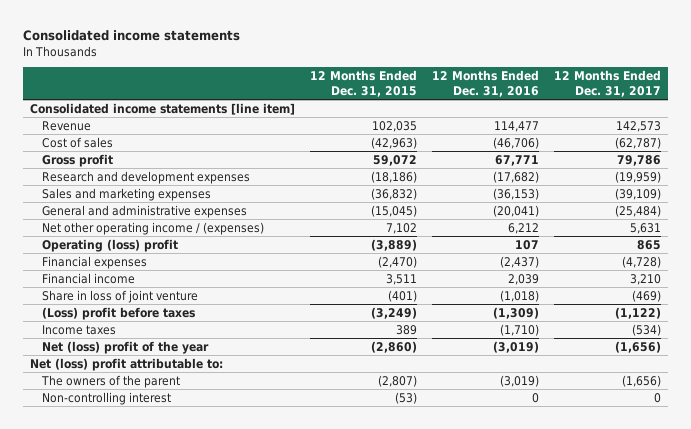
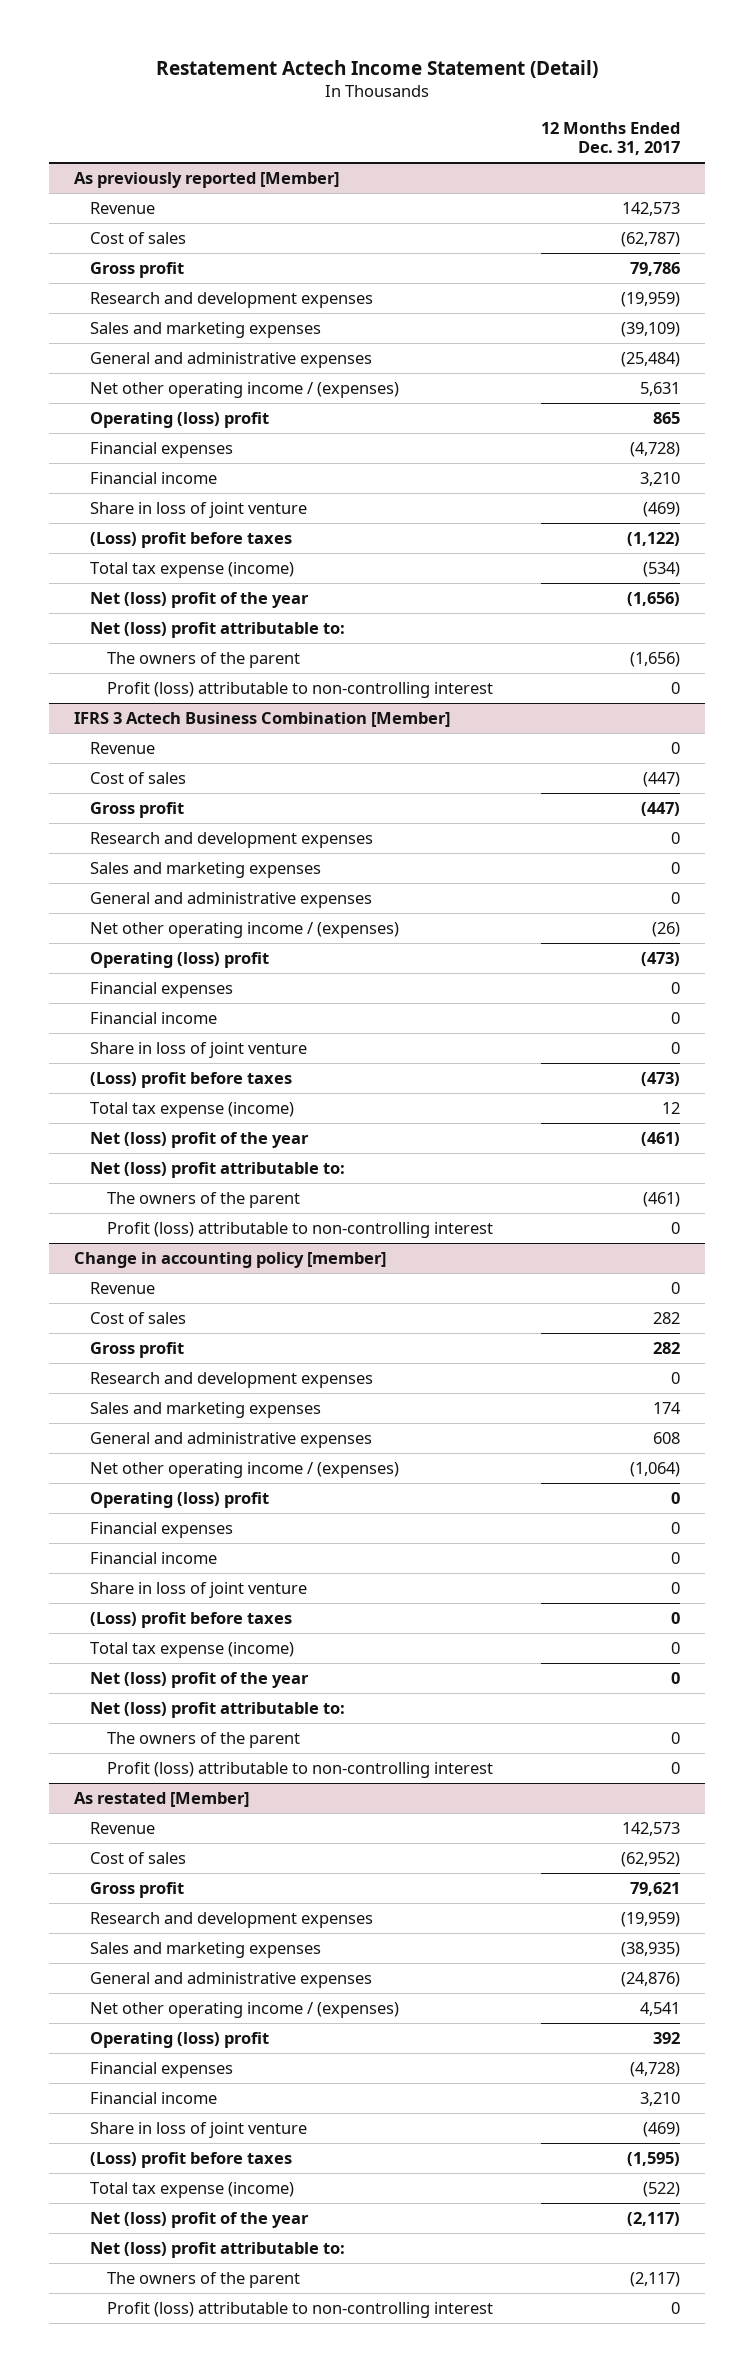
[22,30,240,42] Consolidated income statements -> [156,59,599,78] Restatement Actech Income Statement (Detail)
[309,70,417,97] 12 Months Ended Dec. 31, 2015 -> none
[431,70,539,97] 12 Months Ended Dec. 31, 2016 -> none
[29,102,295,115] Consolidated income statements [line item] -> none
none -> [73,171,339,188] As previously reported [Member]
[41,324,116,335] Income taxes -> [90,561,295,578] Total tax expense (income)
[41,391,171,405] Non-controlling interest -> [106,681,493,698] Profit (loss) attributable to non-controlling interest
none -> [73,711,450,727] IFRS 3 Actech Business Combination [Member]
none -> [90,741,156,754] Revenue
none -> [90,771,187,784] Cost of sales
none -> [90,801,185,818] Gross profit
none -> [90,831,374,848] Research and development expenses
none -> [90,861,322,878] Sales and marketing expenses
none -> [90,891,373,908] General and administrative expenses
none -> [90,921,400,938] Net other operating income / (expenses)
none -> [90,951,270,968] Operating (loss) profit
none -> [90,981,234,998] Financial expenses
none -> [90,1011,218,1024] Financial income
none -> [90,1041,308,1058] Share in loss of joint venture
none -> [90,1071,293,1088] (Loss) profit before taxes
none -> [90,1101,295,1118] Total tax expense (income)
none -> [90,1131,310,1148] Net (loss) profit of the year
none -> [90,1161,346,1178] Net (loss) profit attributable to:
none -> [106,1191,300,1208] The owners of the parent
none -> [106,1221,493,1238] Profit (loss) attributable to non-controlling interest
none -> [73,1251,386,1268] Change in accounting policy [member]
none -> [90,1281,156,1294] Revenue
none -> [90,1311,187,1324] Cost of sales
none -> [90,1341,185,1358] Gross profit
none -> [90,1371,374,1388] Research and development expenses
none -> [90,1401,322,1418] Sales and marketing expenses
none -> [90,1431,373,1448] General and administrative expenses
none -> [90,1461,400,1478] Net other operating income / (expenses)
none -> [90,1491,270,1508] Operating (loss) profit
none -> [90,1521,234,1538] Financial expenses
none -> [90,1551,218,1564] Financial income
none -> [90,1581,308,1598] Share in loss of joint venture
none -> [90,1611,293,1628] (Loss) profit before taxes
none -> [90,1641,295,1658] Total tax expense (income)
none -> [90,1671,310,1688] Net (loss) profit of the year
none -> [90,1701,346,1718] Net (loss) profit attributable to:
none -> [106,1731,300,1748] The owners of the parent
none -> [106,1761,493,1778] Profit (loss) attributable to non-controlling interest
none -> [73,1791,249,1807] As restated [Member]
none -> [90,1821,156,1834] Revenue
none -> [90,1851,187,1864] Cost of sales
none -> [90,1881,185,1898] Gross profit
none -> [90,1911,374,1928] Research and development expenses
none -> [90,1941,322,1958] Sales and marketing expenses
none -> [90,1971,373,1988] General and administrative expenses
none -> [90,2001,400,2018] Net other operating income / (expenses)
none -> [90,2031,270,2048] Operating (loss) profit
none -> [90,2061,234,2078] Financial expenses
none -> [90,2091,218,2104] Financial income
none -> [90,2121,308,2138] Share in loss of joint venture
none -> [90,2151,293,2168] (Loss) profit before taxes
none -> [90,2181,295,2198] Total tax expense (income)
none -> [90,2211,310,2228] Net (loss) profit of the year
none -> [90,2241,346,2258] Net (loss) profit attributable to:
none -> [106,2271,300,2288] The owners of the parent
none -> [106,2301,493,2318] Profit (loss) attributable to non-controlling interest

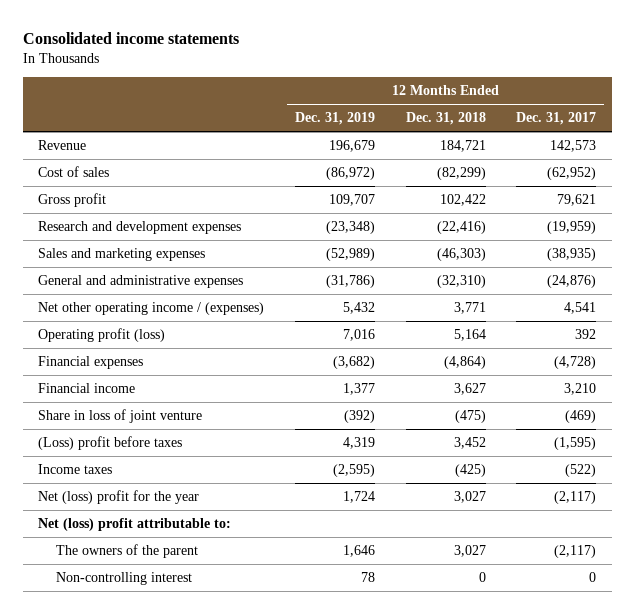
[156,59,599,78] Restatement Actech Income Statement (Detail) -> [23,32,240,45] Consolidated income statements
none -> [295,112,376,126] Dec. 31, 2019
none -> [405,112,486,126] Dec. 31, 2018
[73,171,339,188] As previously reported [Member] -> none
[90,231,187,244] Cost of sales -> none
[90,261,185,278] Gross profit -> none
[90,291,374,308] Research and development expenses -> none
[90,321,322,338] Sales and marketing expenses -> none
[90,351,373,368] General and administrative expenses -> none
[90,381,400,398] Net other operating income / (expenses) -> none
[90,411,270,428] Operating (loss) profit -> none
[90,441,234,458] Financial expenses -> none
[90,471,218,484] Financial income -> none
[90,501,308,518] Share in loss of joint venture -> none
[90,531,293,548] (Loss) profit before taxes -> none
[90,561,295,578] Total tax expense (income) -> none
[90,591,310,608] Net (loss) profit of the year -> none
[90,621,346,638] Net (loss) profit attributable to: -> none
[106,651,300,668] The owners of the parent -> none
[106,681,493,698] Profit (loss) attributable to non-controlling interest -> none
[73,711,450,727] IFRS 3 Actech Business Combination [Member] -> none
[90,741,156,754] Revenue -> none
[90,771,187,784] Cost of sales -> none
[90,801,185,818] Gross profit -> none
[90,831,374,848] Research and development expenses -> none
[90,861,322,878] Sales and marketing expenses -> none
[90,891,373,908] General and administrative expenses -> none
[90,921,400,938] Net other operating income / (expenses) -> none
[90,951,270,968] Operating (loss) profit -> none
[90,981,234,998] Financial expenses -> none
[90,1011,218,1024] Financial income -> none
[90,1041,308,1058] Share in loss of joint venture -> none
[90,1071,293,1088] (Loss) profit before taxes -> none
[90,1101,295,1118] Total tax expense (income) -> none
[90,1131,310,1148] Net (loss) profit of the year -> none
[90,1161,346,1178] Net (loss) profit attributable to: -> none
[106,1191,300,1208] The owners of the parent -> none
[106,1221,493,1238] Profit (loss) attributable to non-controlling interest -> none
[73,1251,386,1268] Change in accounting policy [member] -> none
[90,1281,156,1294] Revenue -> none
[90,1311,187,1324] Cost of sales -> none
[90,1341,185,1358] Gross profit -> none
[90,1371,374,1388] Research and development expenses -> none
[90,1401,322,1418] Sales and marketing expenses -> none
[90,1431,373,1448] General and administrative expenses -> none
[90,1461,400,1478] Net other operating income / (expenses) -> none
[90,1491,270,1508] Operating (loss) profit -> none
[90,1521,234,1538] Financial expenses -> none
[90,1551,218,1564] Financial income -> none
[90,1581,308,1598] Share in loss of joint venture -> none
[90,1611,293,1628] (Loss) profit before taxes -> none
[90,1641,295,1658] Total tax expense (income) -> none
[90,1671,310,1688] Net (loss) profit of the year -> none
[90,1701,346,1718] Net (loss) profit attributable to: -> none
[106,1731,300,1748] The owners of the parent -> none
[106,1761,493,1778] Profit (loss) attributable to non-controlling interest -> none
[73,1791,249,1807] As restated [Member] -> none
[90,1821,156,1834] Revenue -> none
[90,2031,270,2048] Operating (loss) profit -> [38,328,166,343] Operating profit (loss)
[90,2181,295,2198] Total tax expense (income) -> [38,464,113,475] Income taxes
[90,2211,310,2228] Net (loss) profit of the year -> [38,490,200,505] Net (loss) profit for the year
[106,2301,493,2318] Profit (loss) attributable to non-controlling interest -> [56,572,193,586] Non-controlling interest

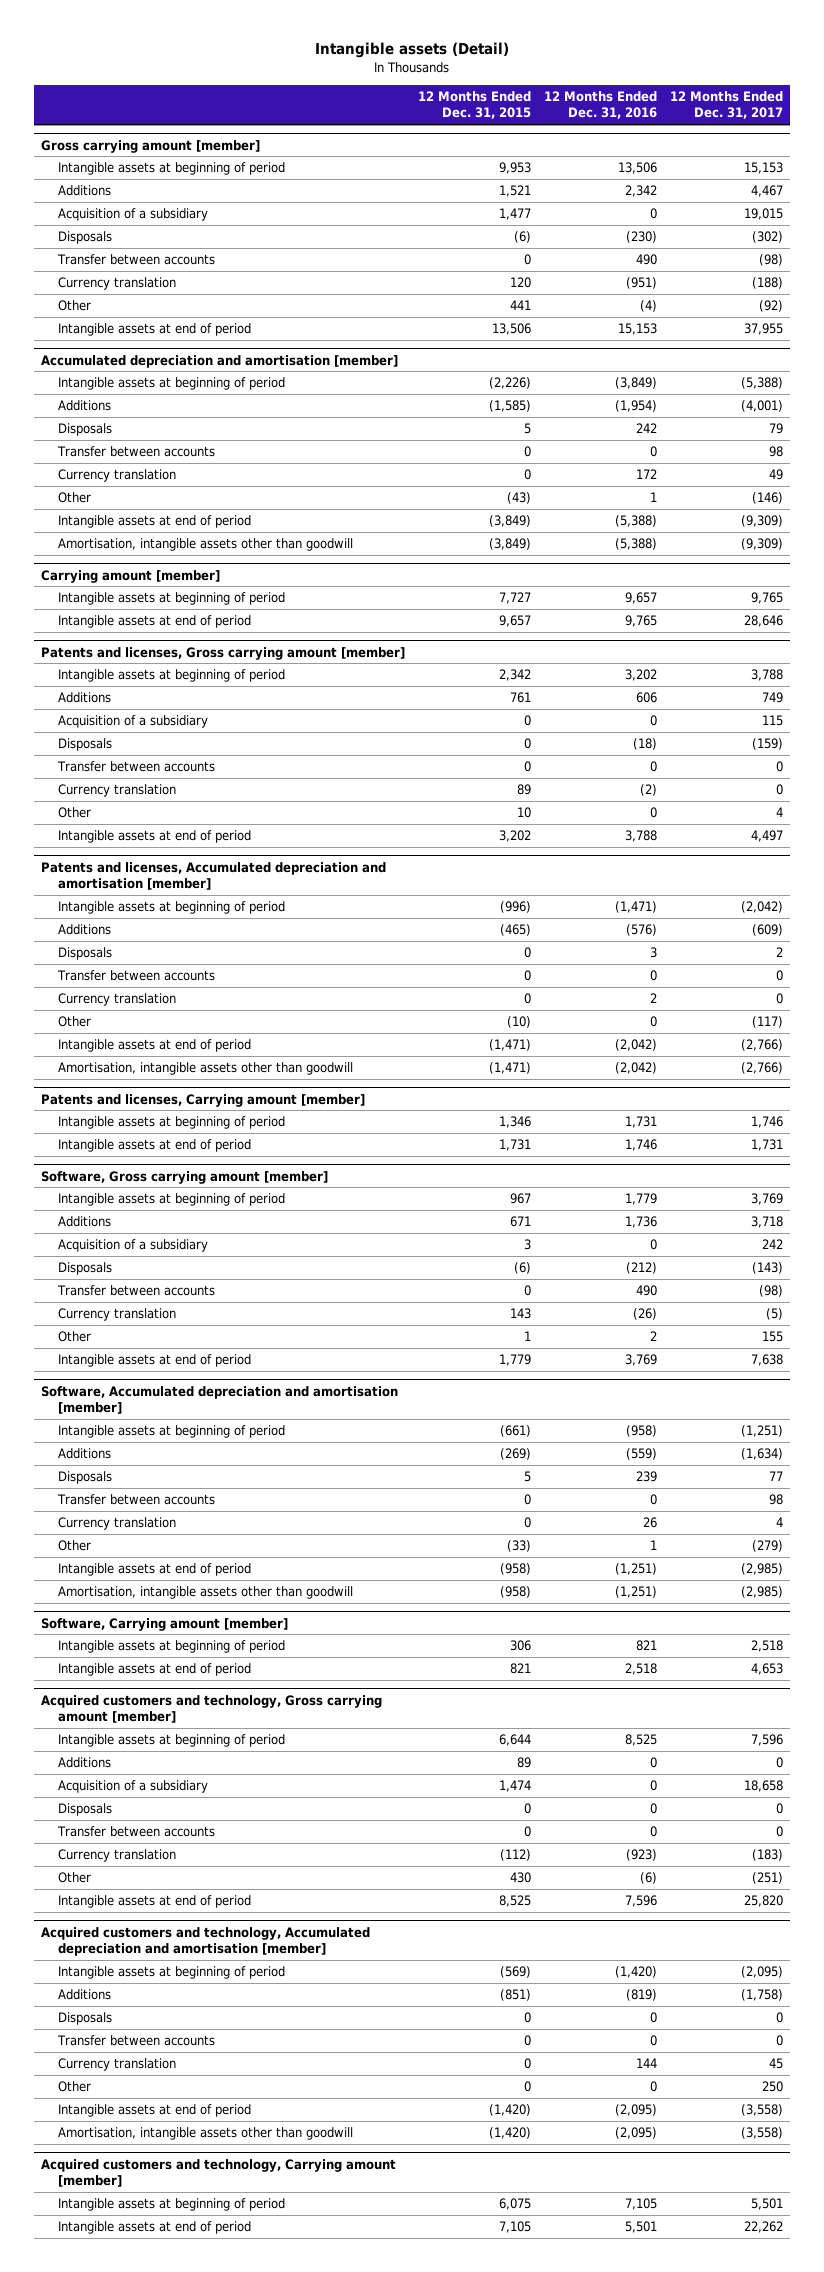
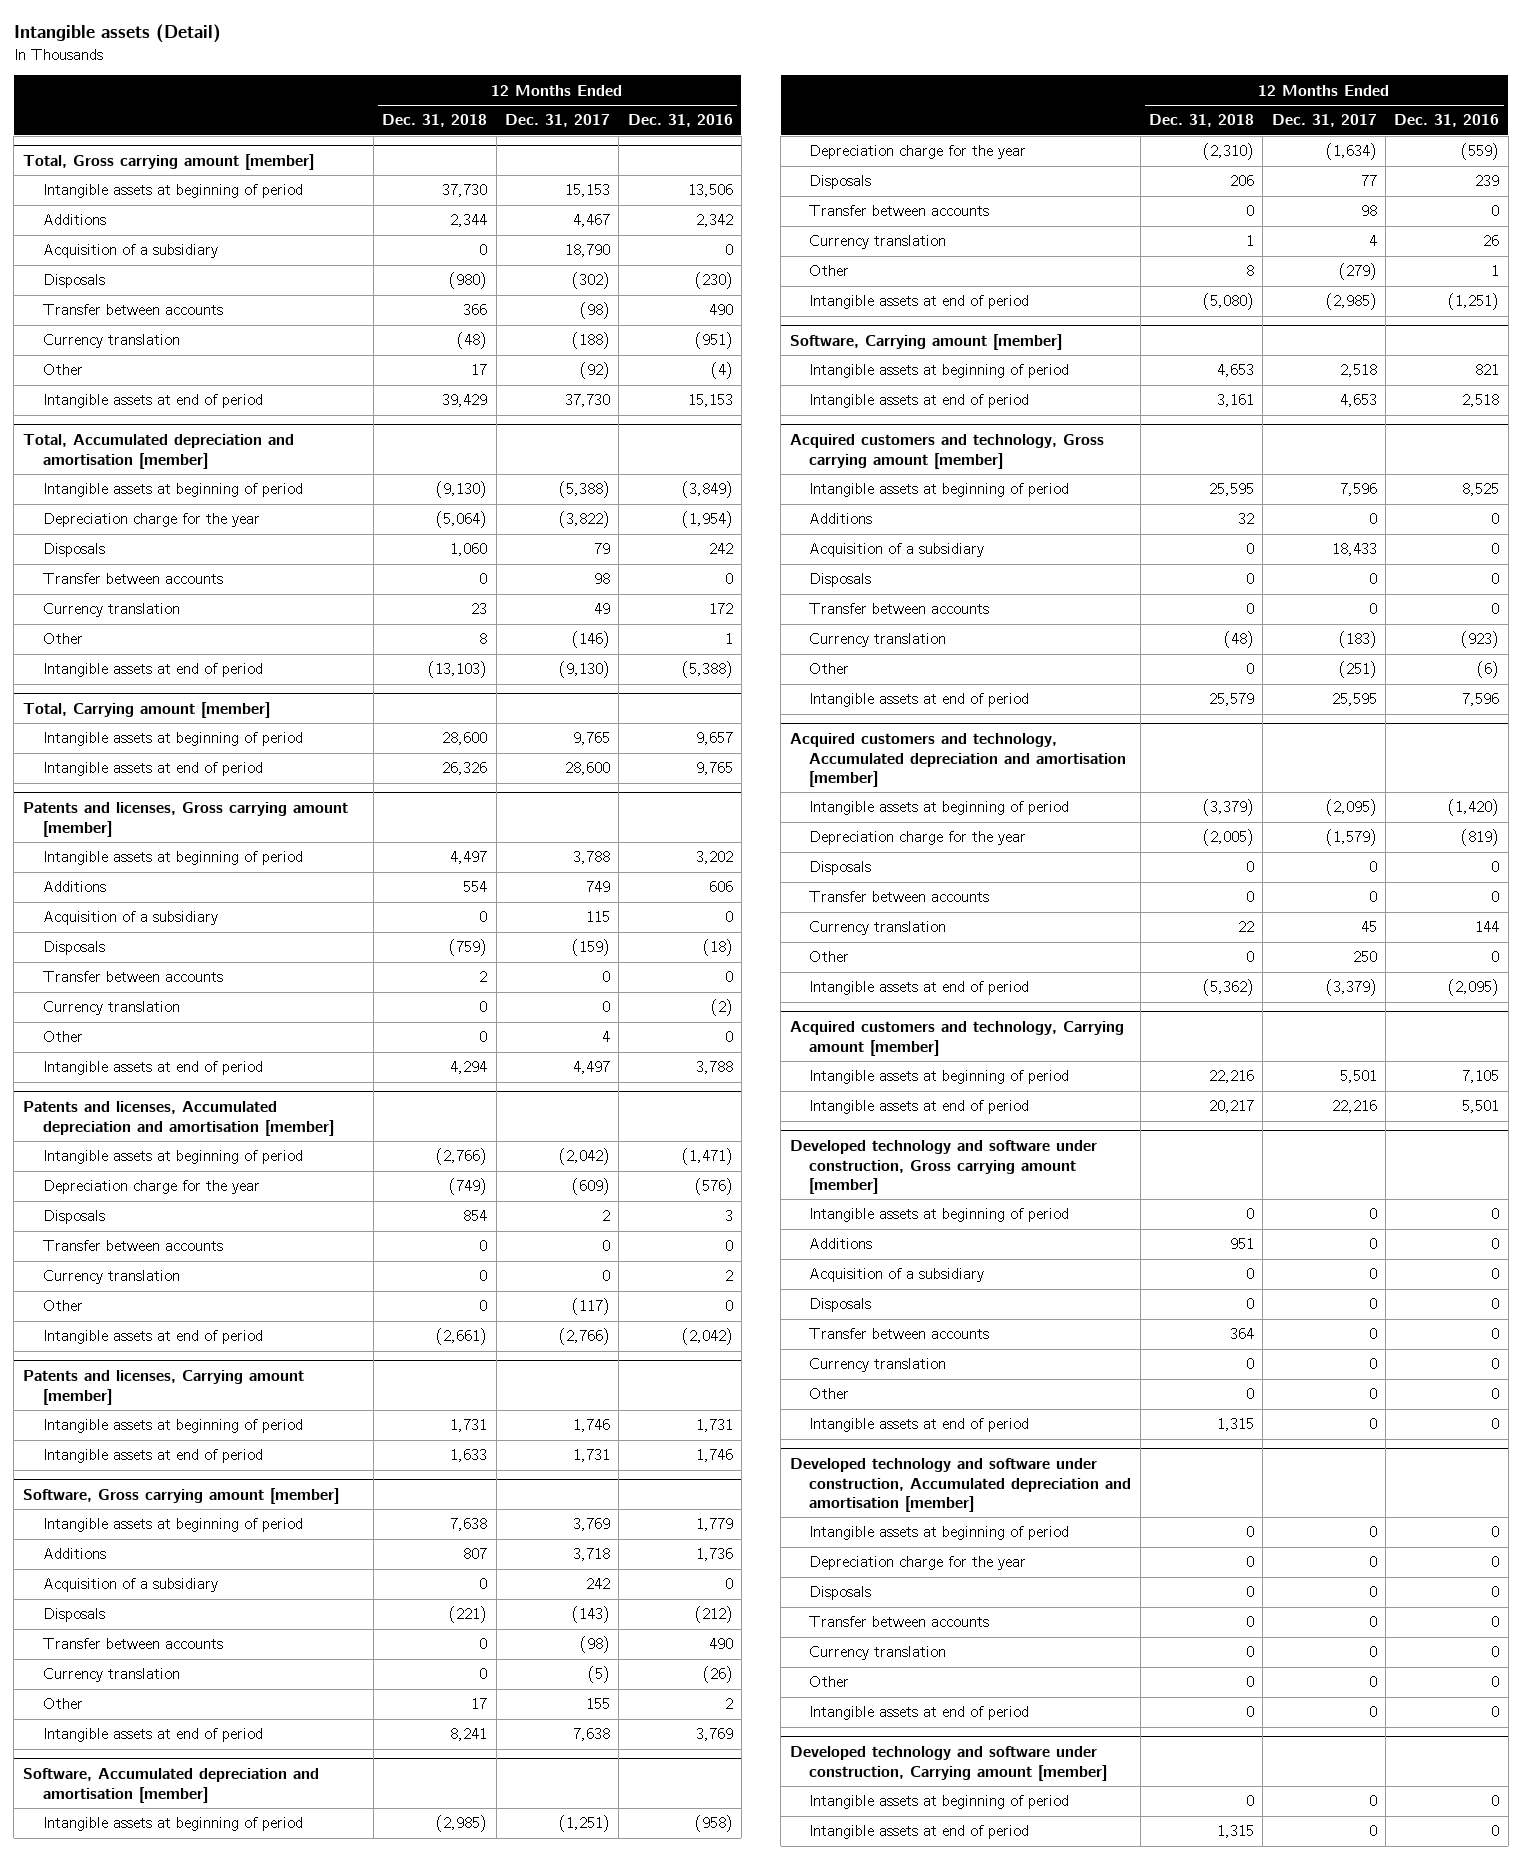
[417,90,531,120] 12 Months Ended Dec. 31, 2015 -> none
none -> [382,114,488,128] Dec. 31, 2018
[40,139,260,153] Gross carrying amount [member] -> [22,154,314,171] Total, Gross carrying amount [member]
[744,208,784,221] 19,015 -> [564,244,610,258] 18,790
[744,323,784,336] 37,955 -> [564,394,610,408] 37,730
[40,354,398,368] Accumulated depreciation and amortisation [member] -> [22,434,294,469] Total, Accumulated depreciation and amortisation [member]
[58,400,112,412] Additions -> none
none -> [42,513,260,528] Depreciation charge for the year
[58,538,354,552] Amortisation, intangible assets other than goodwill -> none
[741,515,784,528] (9,309) -> [558,661,610,679] (9,130)
[40,569,220,583] Carrying amount [member] -> [22,702,270,719] Total, Carrying amount [member]
[744,615,784,628] 28,646 -> [564,762,610,776] 28,600
[58,924,112,936] Additions -> [42,1180,260,1195] Depreciation charge for the year
[58,1062,354,1076] Amortisation, intangible assets other than goodwill -> none
[58,1448,112,1460] Additions -> [809,145,1027,160] Depreciation charge for the year
[58,1586,354,1600] Amortisation, intangible assets other than goodwill -> none
[744,1780,784,1793] 18,658 -> [1331,543,1377,557] 18,433
[744,1895,784,1908] 25,820 -> [1331,693,1377,707] 25,595
[58,1989,112,2001] Additions -> none
none -> [809,831,1027,846] Depreciation charge for the year
[58,2127,354,2141] Amortisation, intangible assets other than goodwill -> none
[741,2104,784,2117] (3,558) -> [1325,979,1377,997] (3,379)
[744,2221,784,2234] 22,262 -> [1331,1100,1377,1114] 22,216
none -> [789,1140,1097,1195] Developed technology and software under construction, Gross carrying amount [member]
none -> [809,1208,1070,1223] Intangible assets at beginning of period
none -> [809,1238,873,1250] Additions
none -> [809,1268,985,1283] Acquisition of a subsidiary
none -> [809,1298,872,1313] Disposals
none -> [809,1328,990,1340] Transfer between accounts
none -> [809,1358,947,1373] Currency translation
none -> [809,1388,850,1400] Other
none -> [809,1418,1030,1433] Intangible assets at end of period
none -> [789,1458,1132,1513] Developed technology and software under construction, Accumulated depreciation and amortisation [member]
none -> [809,1526,1070,1541] Intangible assets at beginning of period
none -> [809,1556,1027,1571] Depreciation charge for the year
none -> [809,1586,872,1601] Disposals
none -> [809,1616,990,1628] Transfer between accounts
none -> [809,1646,947,1661] Currency translation
none -> [809,1676,850,1688] Other
none -> [809,1706,1030,1721] Intangible assets at end of period
none -> [789,1746,1108,1781] Developed technology and software under construction, Carrying amount [member]
none -> [809,1795,1070,1810] Intangible assets at beginning of period
none -> [809,1825,1030,1840] Intangible assets at end of period

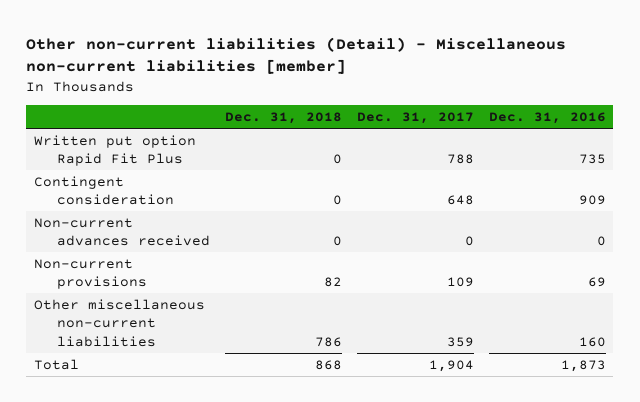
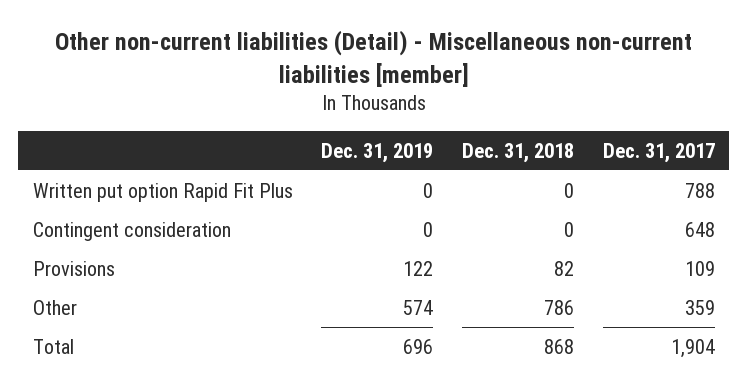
[488,111,606,124] Dec. 31, 2016 -> none
none -> [321,142,434,163] Dec. 31, 2019
[33,217,211,247] Non-current advances received -> none
[33,258,148,290] Non-current provisions -> [32,260,115,276] Provisions
[33,298,205,347] Other miscellaneous non-current liabilities -> [32,299,77,315] Other

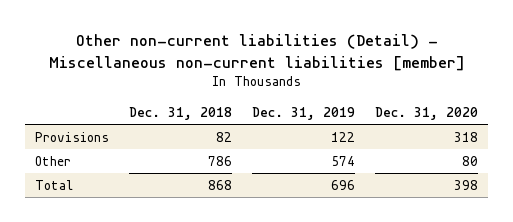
[602,142,715,163] Dec. 31, 2017 -> none
none -> [375,106,479,120] Dec. 31, 2020
[32,182,293,202] Written put option Rapid Fit Plus -> none
[32,221,231,241] Contingent consideration -> none

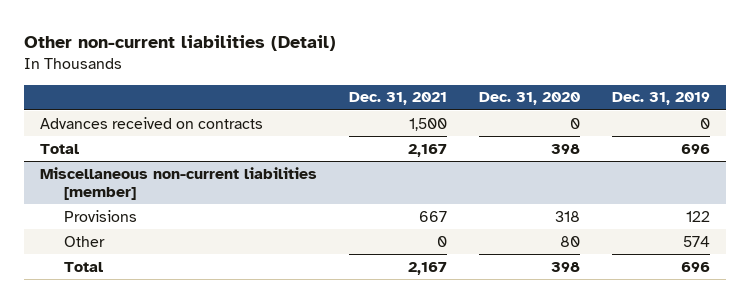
[48,34,465,71] Other non-current liabilities (Detail) - Miscellaneous non-current liabilities [member] -> [24,35,337,52] Other non-current liabilities (Detail)
[129,106,233,120] Dec. 31, 2018 -> none
none -> [349,92,448,106] Dec. 31, 2021
none -> [40,116,264,129] Advances received on contracts
none -> [40,143,80,154] Total
none -> [40,166,318,200] Miscellaneous non-current liabilities [member]

